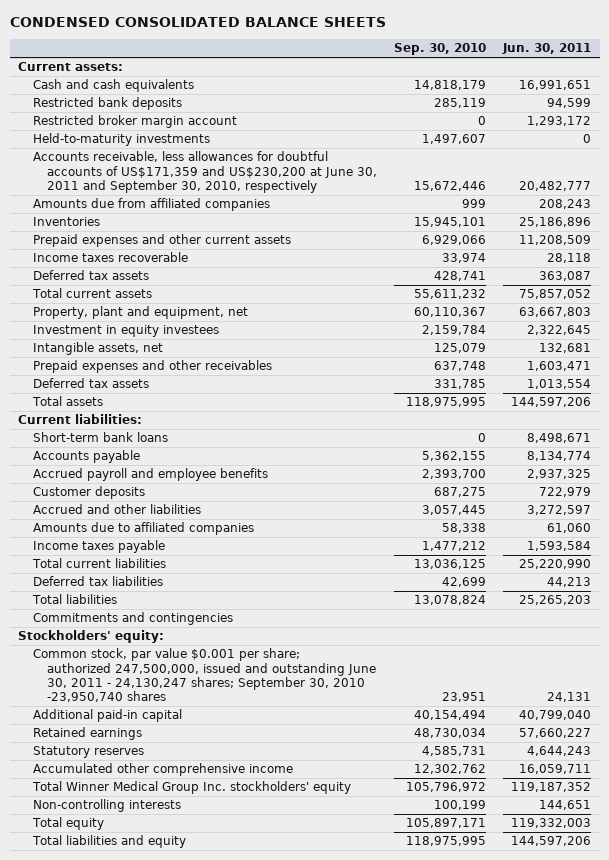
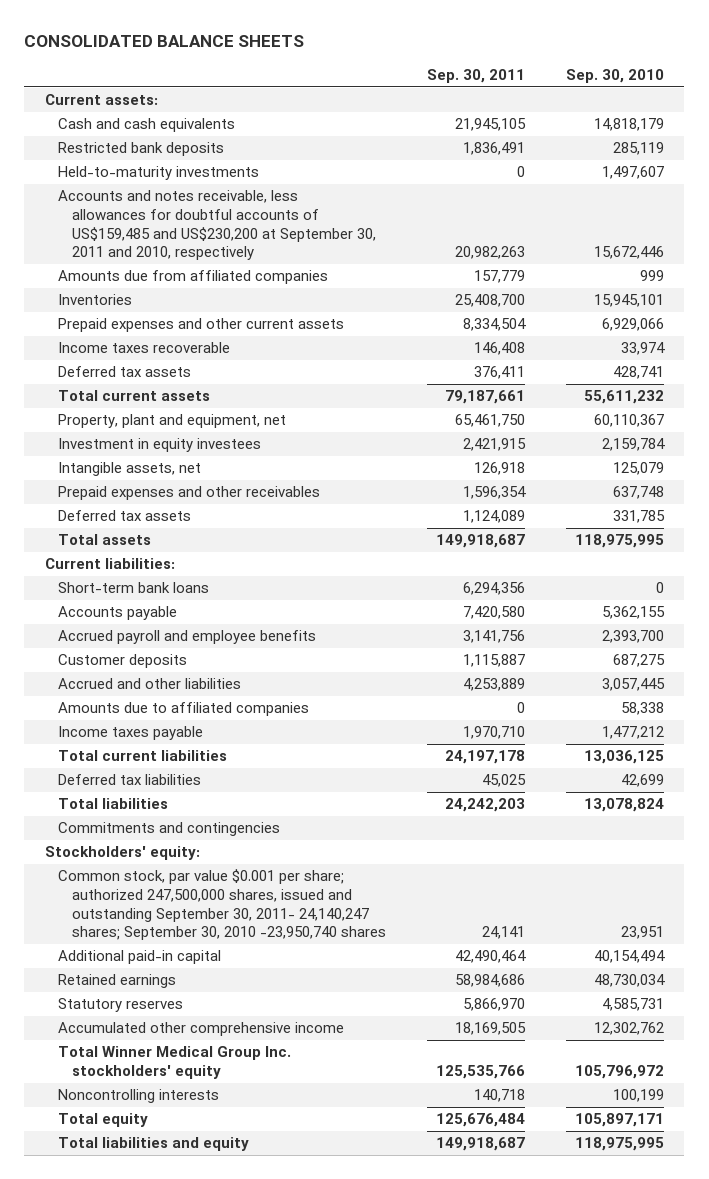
[9,17,386,28] CONDENSED CONSOLIDATED BALANCE SHEETS -> [24,35,305,48] CONSOLIDATED BALANCE SHEETS
[502,43,592,55] Jun. 30, 2011 -> none
none -> [426,68,525,83] Sep. 30, 2011
[32,115,237,129] Restricted broker margin account -> none
[32,151,378,193] Accounts receivable, less allowances for doubtful accounts of US$171,359 and US$230,200 at June 30, 2011 and September 30, 2010, respectively -> [58,190,376,261] Accounts and notes receivable, less allowances for doubtful accounts of US$159,485 and US$230,200 at September 30, 2011 and 2010, respectively
[32,648,377,703] Common stock, par value $0.001 per share; authorized 247,500,000, issued and outstanding June 30, 2011 - 24,130,247 shares; September 30, 2010 -23,950,740 shares -> [58,869,386,941] Common stock, par value $0.001 per share; authorized 247,500,000 shares, issued and outstanding September 30, 2011- 24,140,247 shares; September 30, 2010 -23,950,740 shares
[32,799,181,813] Non-controlling interests -> [58,1089,220,1104] Noncontrolling interests

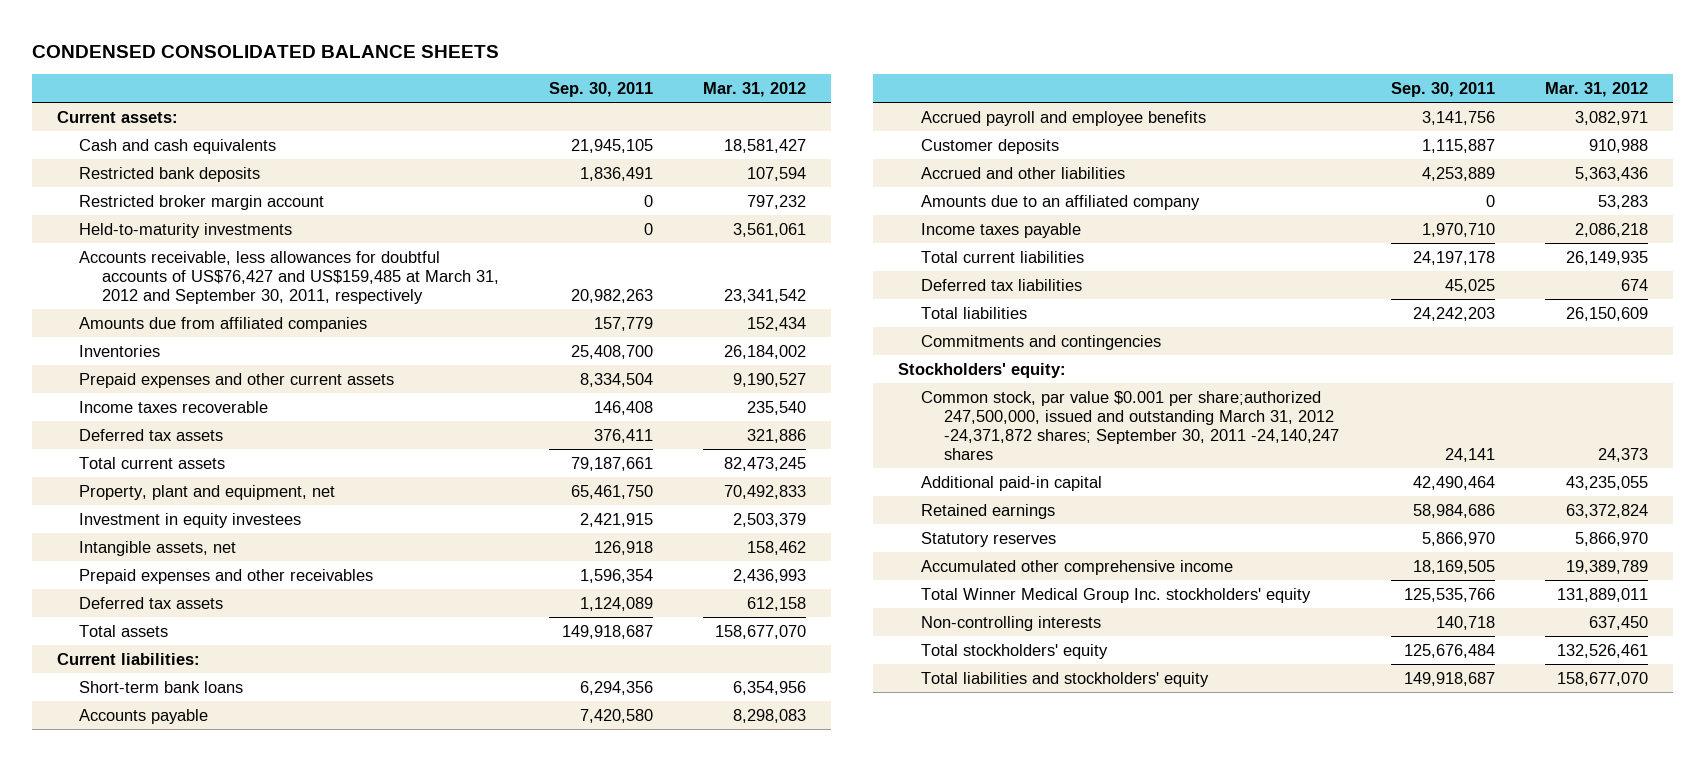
[24,35,305,48] CONSOLIDATED BALANCE SHEETS -> [31,44,499,58] CONDENSED CONSOLIDATED BALANCE SHEETS
[565,68,664,83] Sep. 30, 2010 -> none
none -> [703,82,807,98] Mar. 31, 2012
none -> [79,194,325,210] Restricted broker margin account
[58,190,376,261] Accounts and notes receivable, less allowances for doubtful accounts of US$159,485 and US$230,200 at September 30, 2011 and 2010, respectively -> [79,250,500,305] Accounts receivable, less allowances for doubtful accounts of US$76,427 and US$159,485 at March 31, 2012 and September 30, 2011, respectively
[58,702,310,717] Amounts due to affiliated companies -> [920,194,1200,210] Amounts due to an affiliated company
[58,869,386,941] Common stock, par value $0.001 per share; authorized 247,500,000 shares, issued and outstanding September 30, 2011- 24,140,247 shares; September 30, 2010 -23,950,740 shares -> [920,390,1339,461] Common stock, par value $0.001 per share;authorized 247,500,000, issued and outstanding March 31, 2012 -24,371,872 shares; September 30, 2011 -24,140,247 shares
[58,1089,220,1104] Noncontrolling interests -> [920,615,1101,631] Non-controlling interests
[58,1113,149,1128] Total equity -> [920,643,1108,659] Total stockholders' equity
[58,1137,250,1152] Total liabilities and equity -> [920,671,1209,687] Total liabilities and stockholders' equity

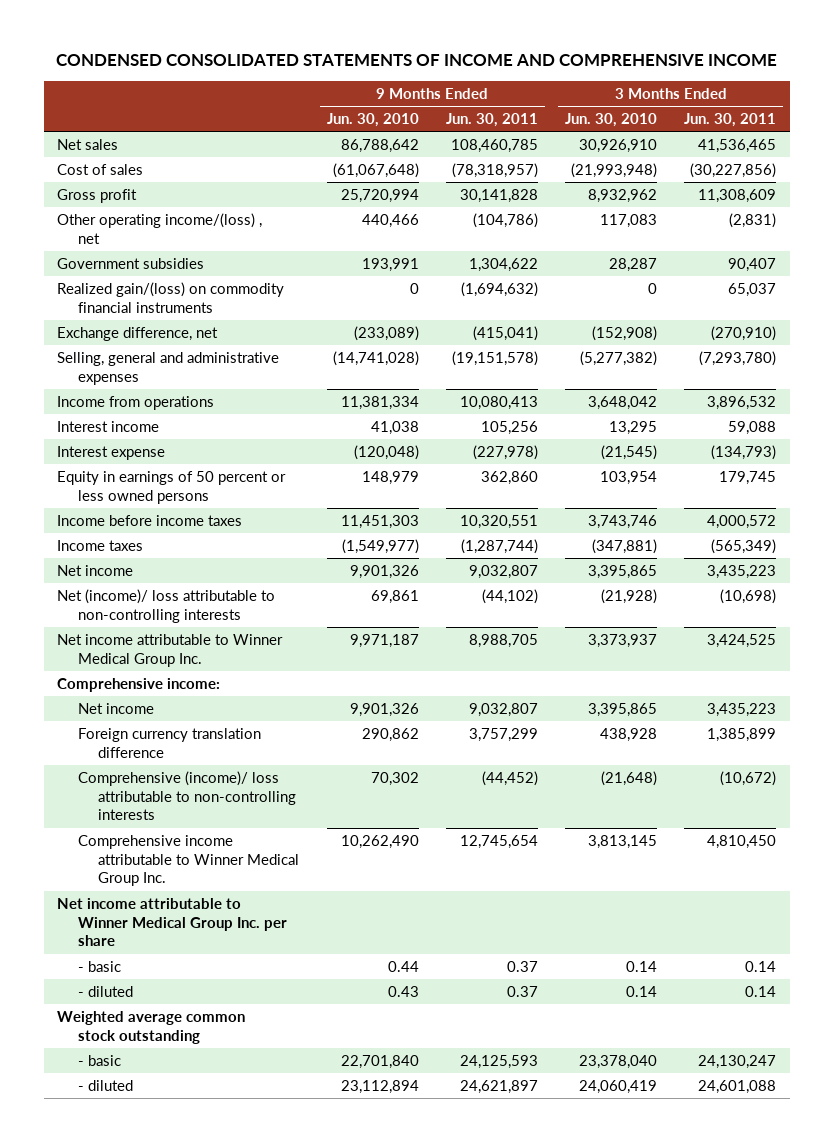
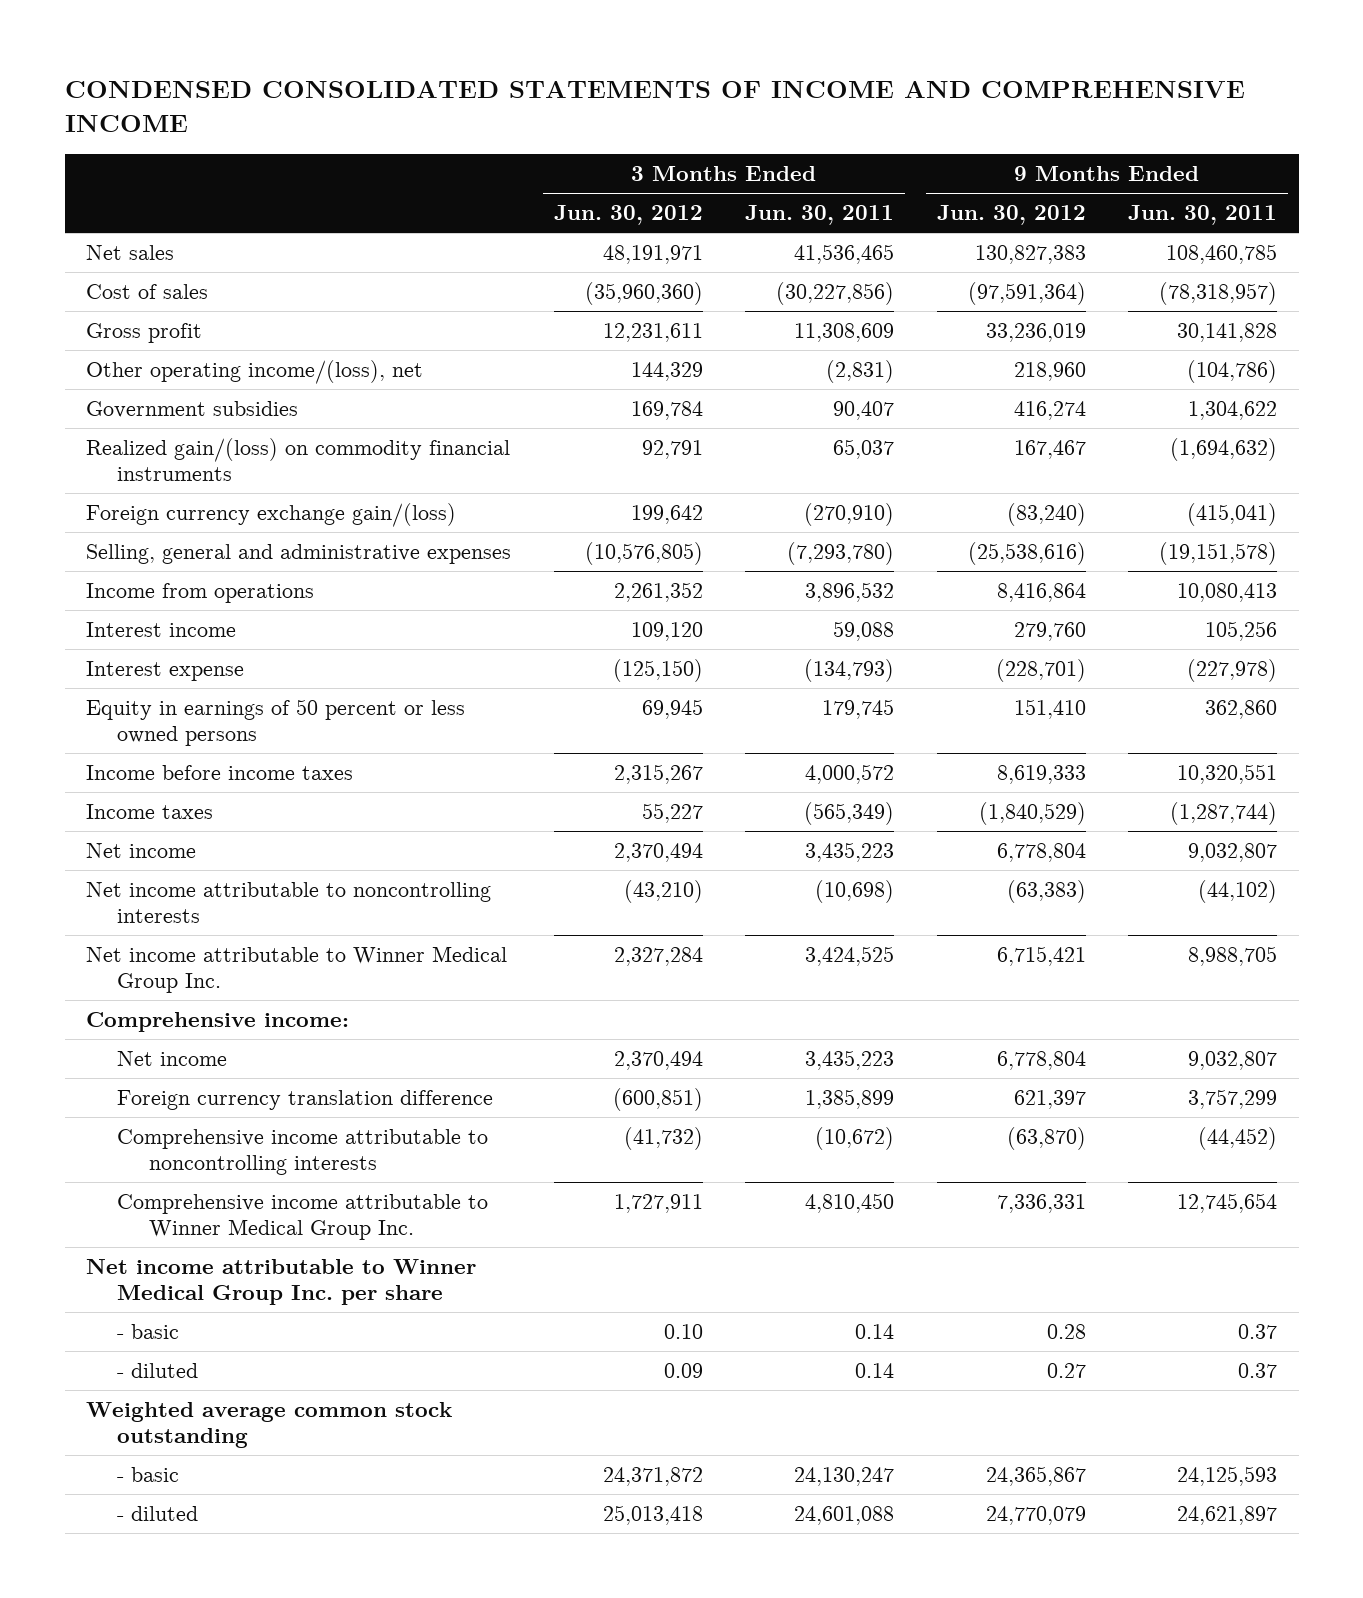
[326,112,419,127] Jun. 30, 2010 -> none
[565,112,658,127] Jun. 30, 2010 -> none
none -> [553,205,703,226] Jun. 30, 2012
none -> [936,205,1086,226] Jun. 30, 2012
[57,212,263,244] Other operating income/(loss) , net -> [85,360,423,385] Other operating income/(loss), net
[57,326,219,341] Exchange difference, net -> [85,503,456,528] Foreign currency exchange gain/(loss)
[57,588,276,623] Net (income)/ loss attributable to non-controlling interests -> [85,882,491,923] Net income attributable to noncontrolling interests
[77,770,297,821] Comprehensive (income)/ loss attributable to non-controlling interests -> [117,1129,489,1175] Comprehensive income attributable to noncontrolling interests

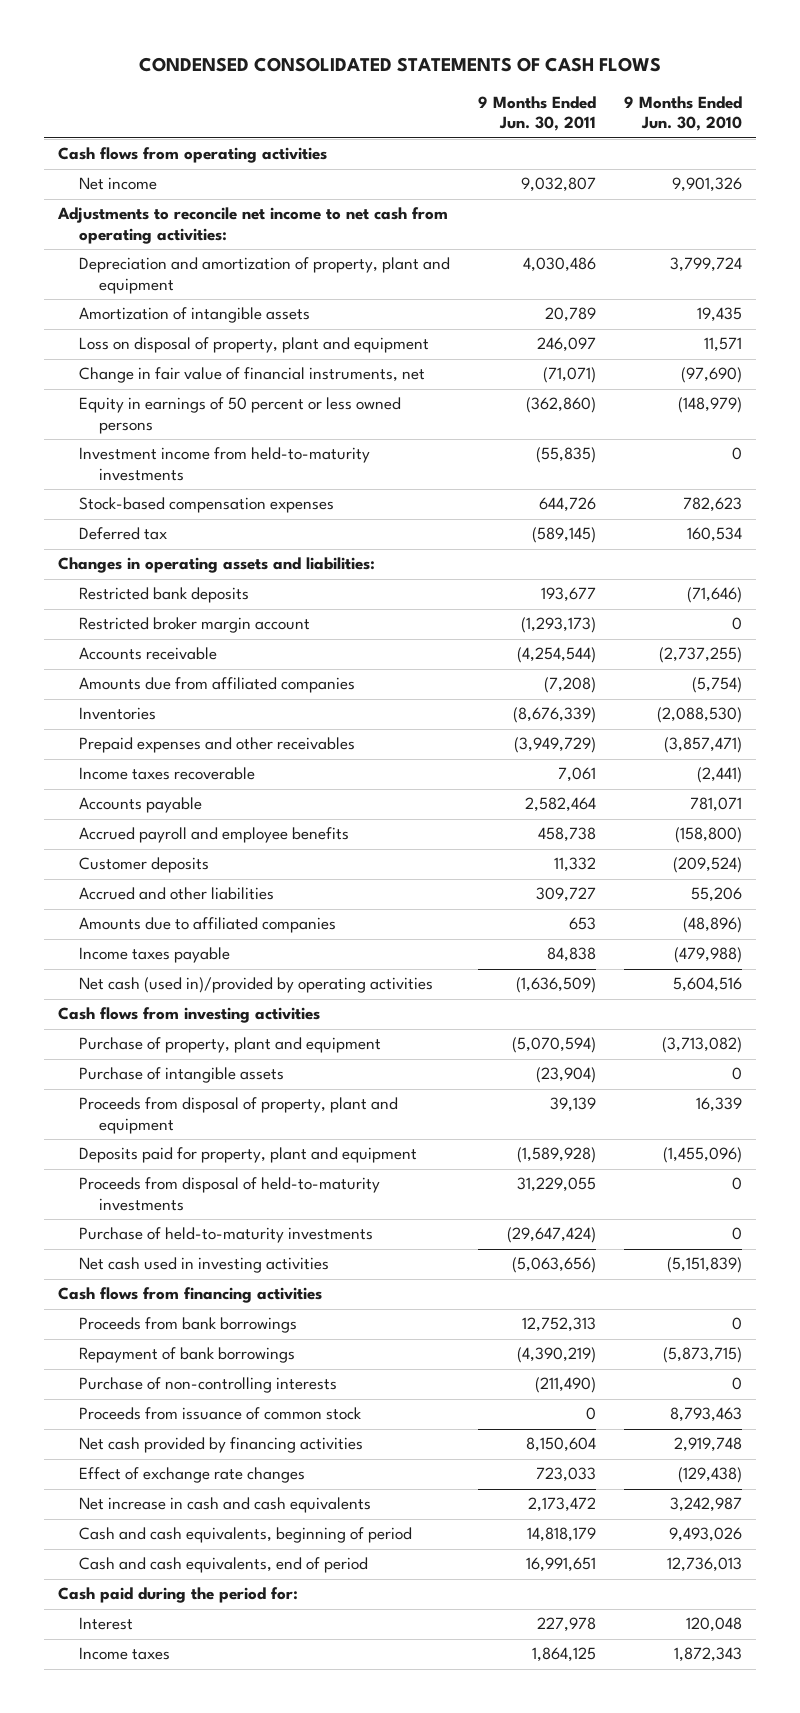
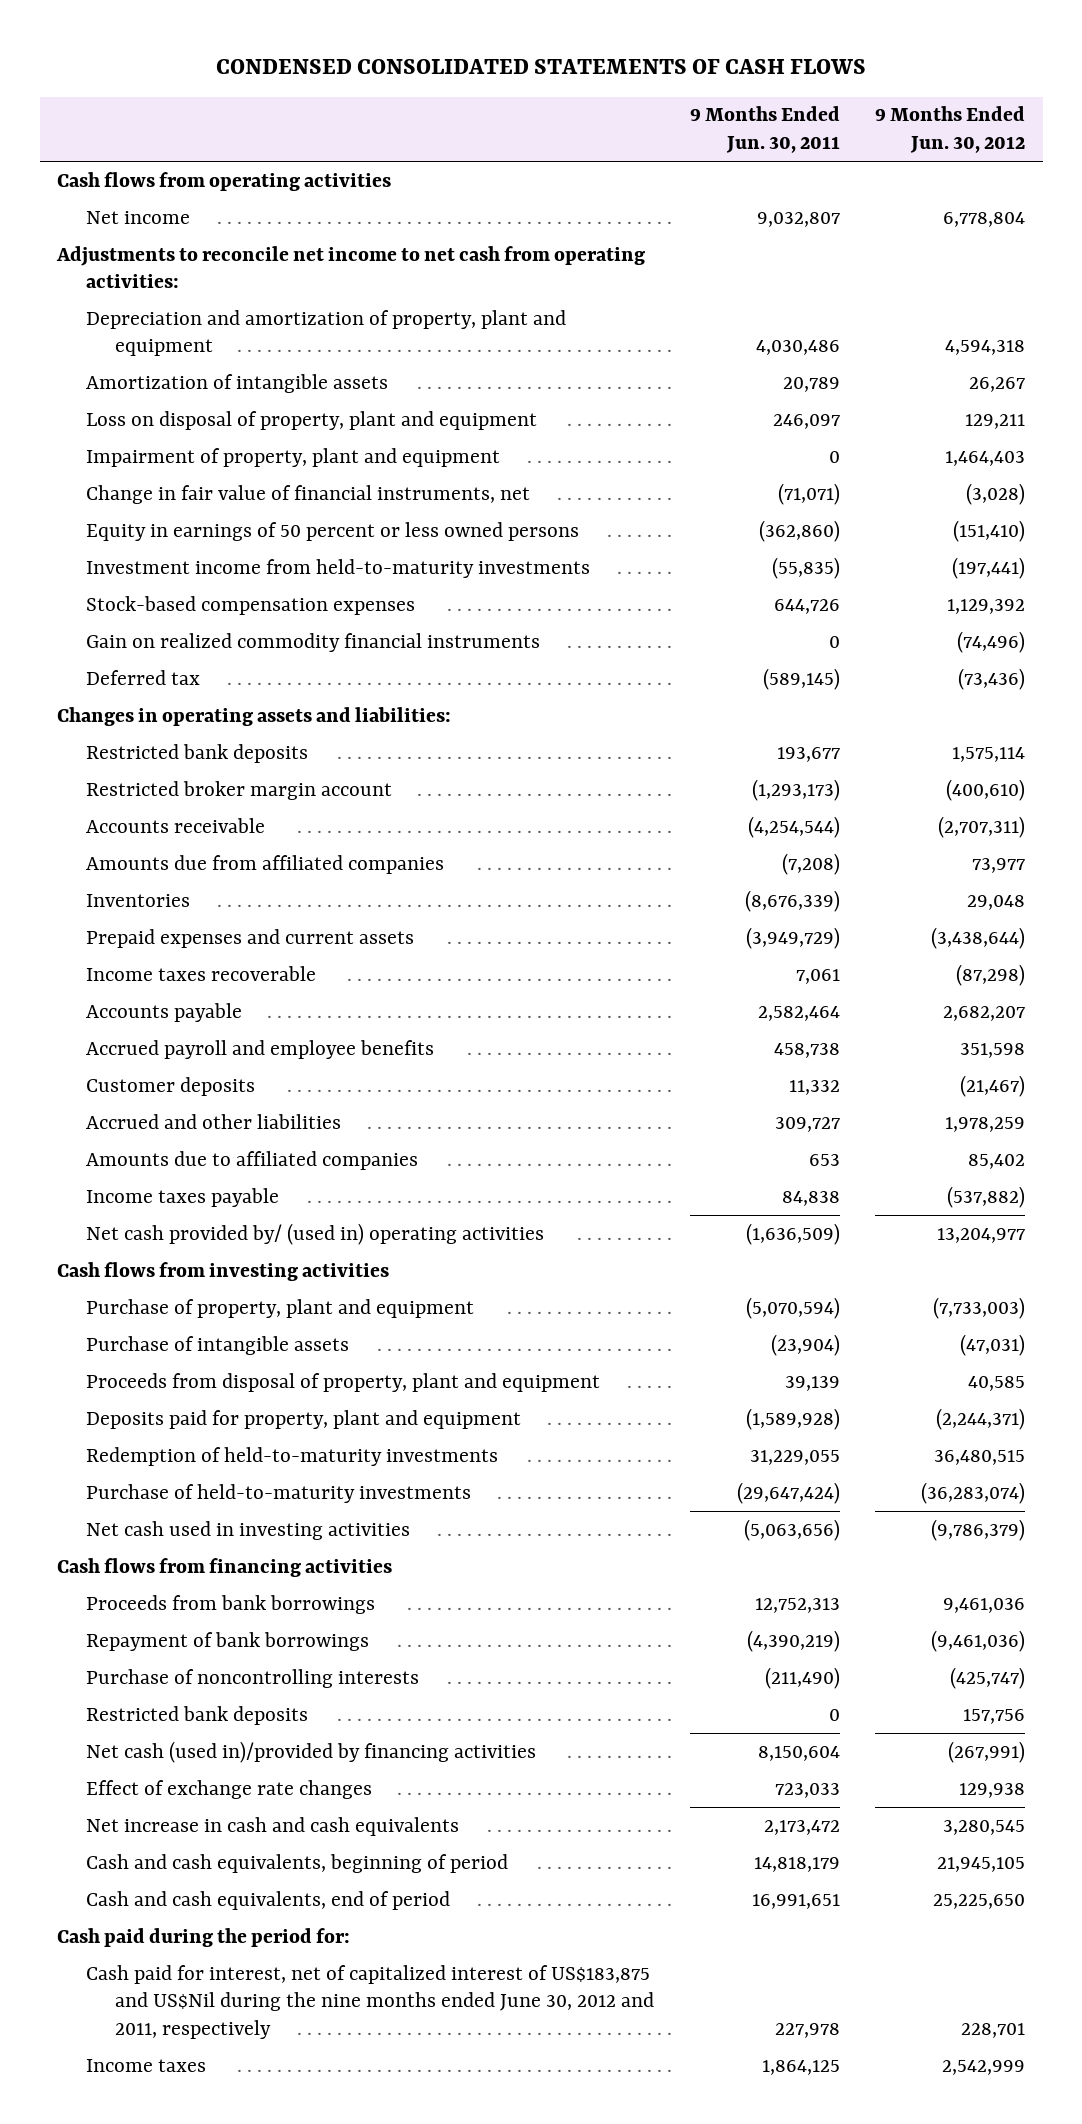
[623,95,742,132] 9 Months Ended Jun. 30, 2010 -> none
none -> [874,106,1025,153] 9 Months Ended Jun. 30, 2012
none -> [86,447,501,467] Impairment of property, plant and equipment
none -> [86,632,541,652] Gain on realized commodity financial instruments
[78,737,355,754] Prepaid expenses and other receivables -> [86,928,415,948] Prepaid expenses and current assets
[78,977,433,994] Net cash (used in)/provided by operating activities -> [86,1222,545,1245] Net cash provided by/ (used in) operating activities
[78,1177,380,1211] Proceeds from disposal of held-to-maturity investments -> [86,1446,499,1466] Redemption of held-to-maturity investments
[78,1407,361,1421] Proceeds from issuance of common stock -> none
[78,1377,337,1394] Purchase of non-controlling interests -> [86,1668,420,1688] Purchase of noncontrolling interests
none -> [86,1705,309,1725] Restricted bank deposits
[78,1437,363,1454] Net cash provided by financing activities -> [86,1740,537,1763] Net cash (used in)/provided by financing activities
[78,1617,133,1631] Interest -> [86,1964,655,2039] Cash paid for interest, net of capitalized interest of US$183,875 and US$Nil during the nine months ended June 30, 2012 and 2011, respectively

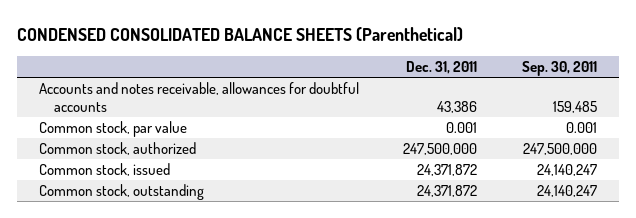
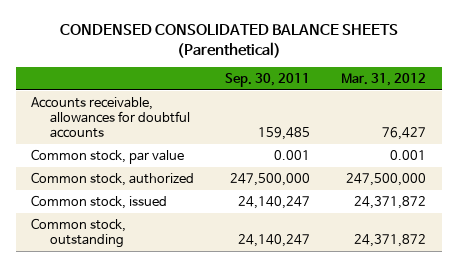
[406,60,478,74] Dec. 31, 2011 -> none
none -> [341,72,427,86] Mar. 31, 2012
[39,82,360,112] Accounts and notes receivable, allowances for doubtful accounts -> [31,96,191,138] Accounts receivable, allowances for doubtful accounts

